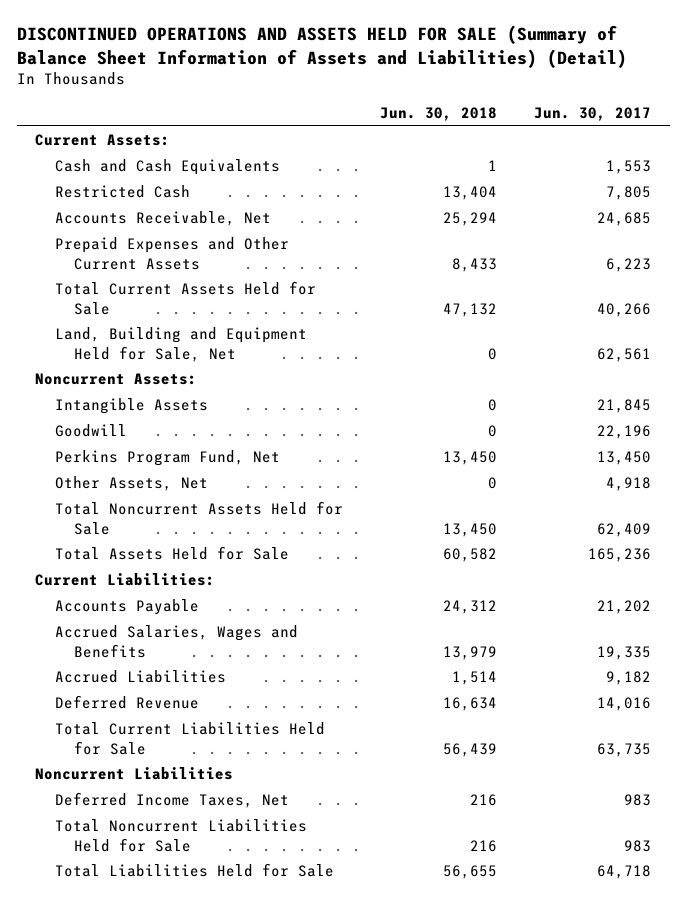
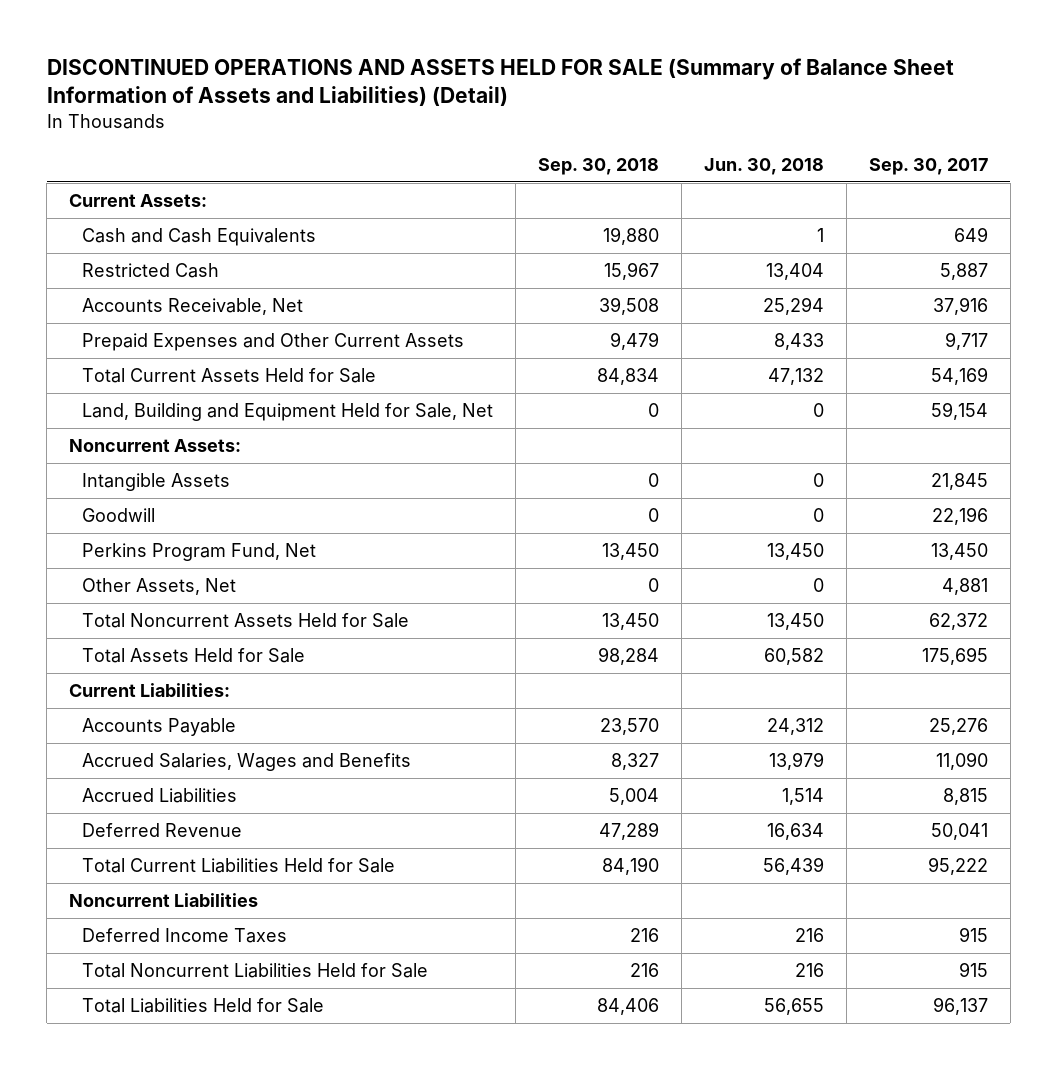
[533,106,651,121] Jun. 30, 2017 -> none
none -> [538,157,660,175] Sep. 30, 2018
none -> [868,157,988,175] Sep. 30, 2017
[54,792,289,809] Deferred Income Taxes, Net -> [82,928,288,944] Deferred Income Taxes

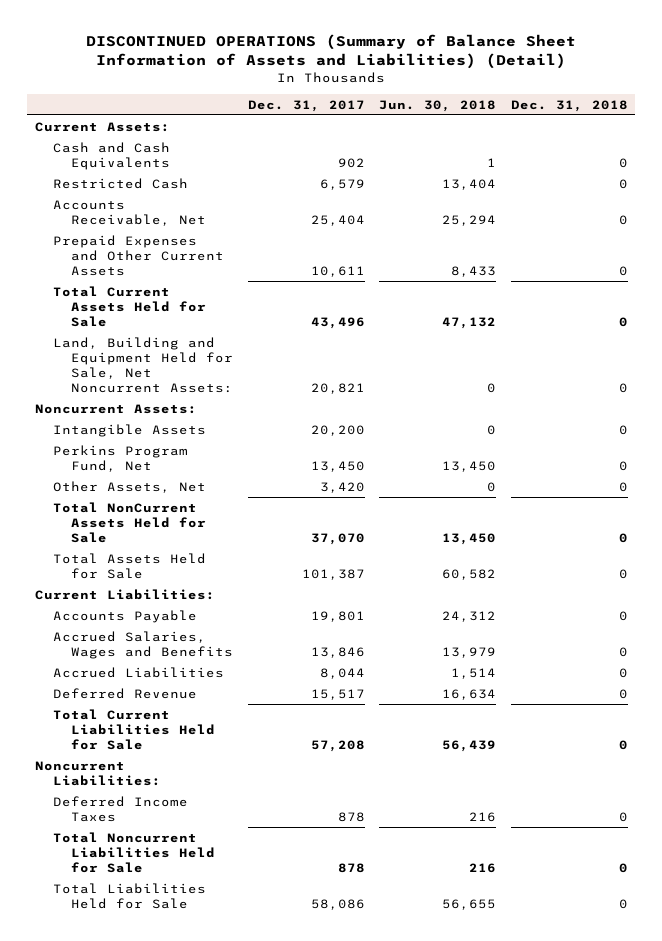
[46,58,954,107] DISCONTINUED OPERATIONS AND ASSETS HELD FOR SALE (Summary of Balance Sheet Information of Assets and Liabilities) (Detail) -> [86,34,577,70] DISCONTINUED OPERATIONS (Summary of Balance Sheet Information of Assets and Liabilities) (Detail)
[538,157,660,175] Sep. 30, 2018 -> none
[868,157,988,175] Sep. 30, 2017 -> none
none -> [247,99,365,112] Dec. 31, 2017
none -> [510,99,628,112] Dec. 31, 2018
[82,403,494,422] Land, Building and Equipment Held for Sale, Net -> [52,336,234,393] Land, Building and Equipment Held for Sale, Net Noncurrent Assets:
[82,508,156,523] Goodwill -> none
[82,613,410,629] Total Noncurrent Assets Held for Sale -> [52,501,207,543] Total NonCurrent Assets Held for Sale
[69,893,259,908] Noncurrent Liabilities -> [34,760,161,786] Noncurrent Liabilities:

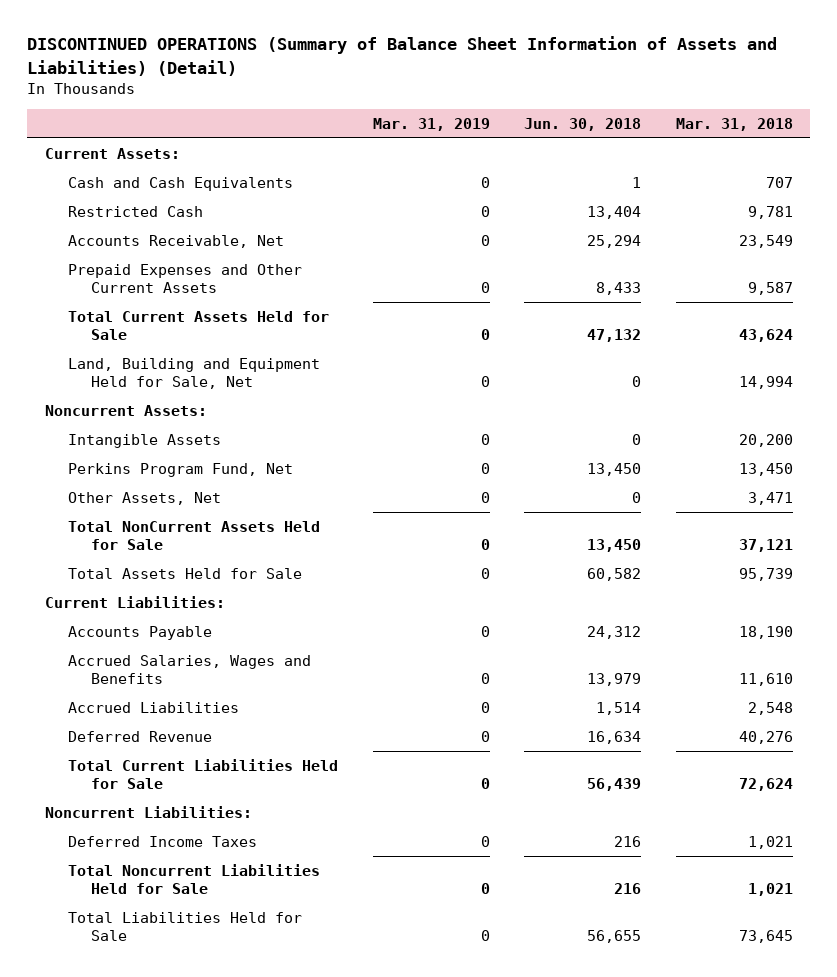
[247,99,365,112] Dec. 31, 2017 -> none
[510,99,628,112] Dec. 31, 2018 -> none
none -> [372,117,490,131] Mar. 31, 2019
none -> [675,117,793,131] Mar. 31, 2018
[52,336,234,393] Land, Building and Equipment Held for Sale, Net Noncurrent Assets: -> [67,358,320,389] Land, Building and Equipment Held for Sale, Net

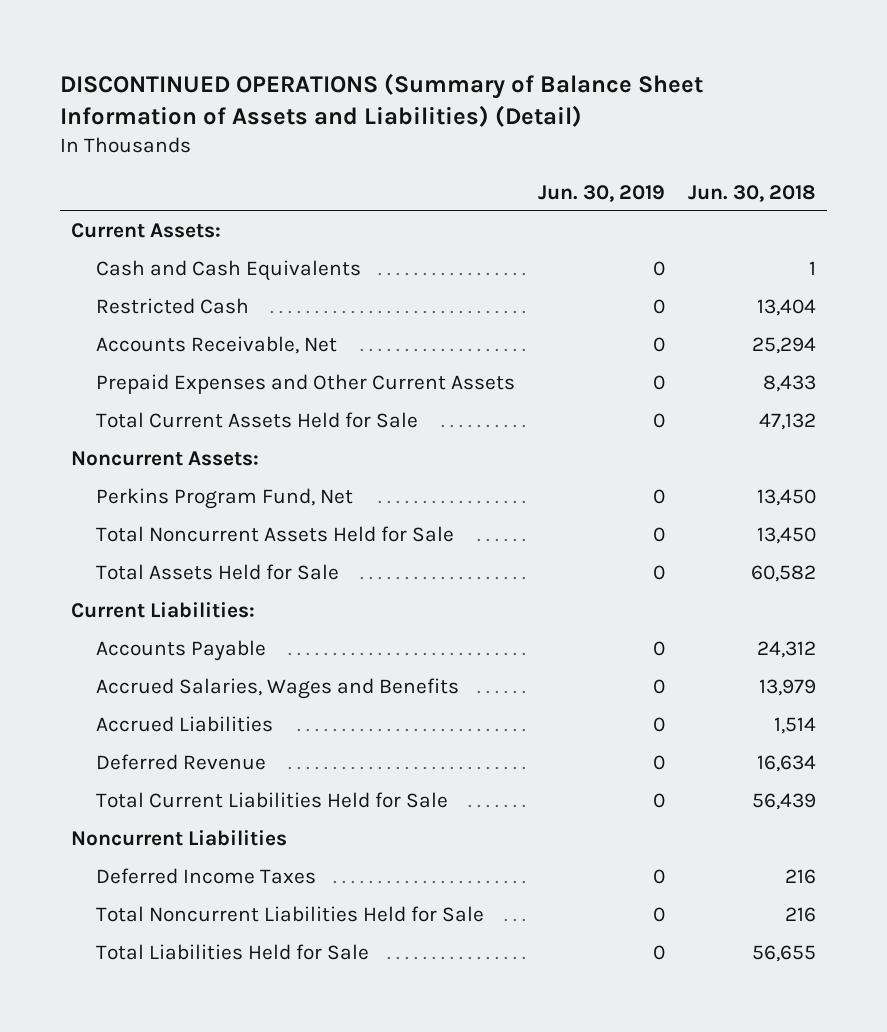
[372,117,490,131] Mar. 31, 2019 -> none
[675,117,793,131] Mar. 31, 2018 -> none
none -> [537,184,665,202] Jun. 30, 2019
[67,358,320,389] Land, Building and Equipment Held for Sale, Net -> none
[67,434,221,449] Intangible Assets -> none
[67,492,221,506] Other Assets, Net -> none
[67,521,320,550] Total NonCurrent Assets Held for Sale -> [95,526,454,543] Total Noncurrent Assets Held for Sale
[44,806,252,819] Noncurrent Liabilities: -> [71,830,288,847] Noncurrent Liabilities

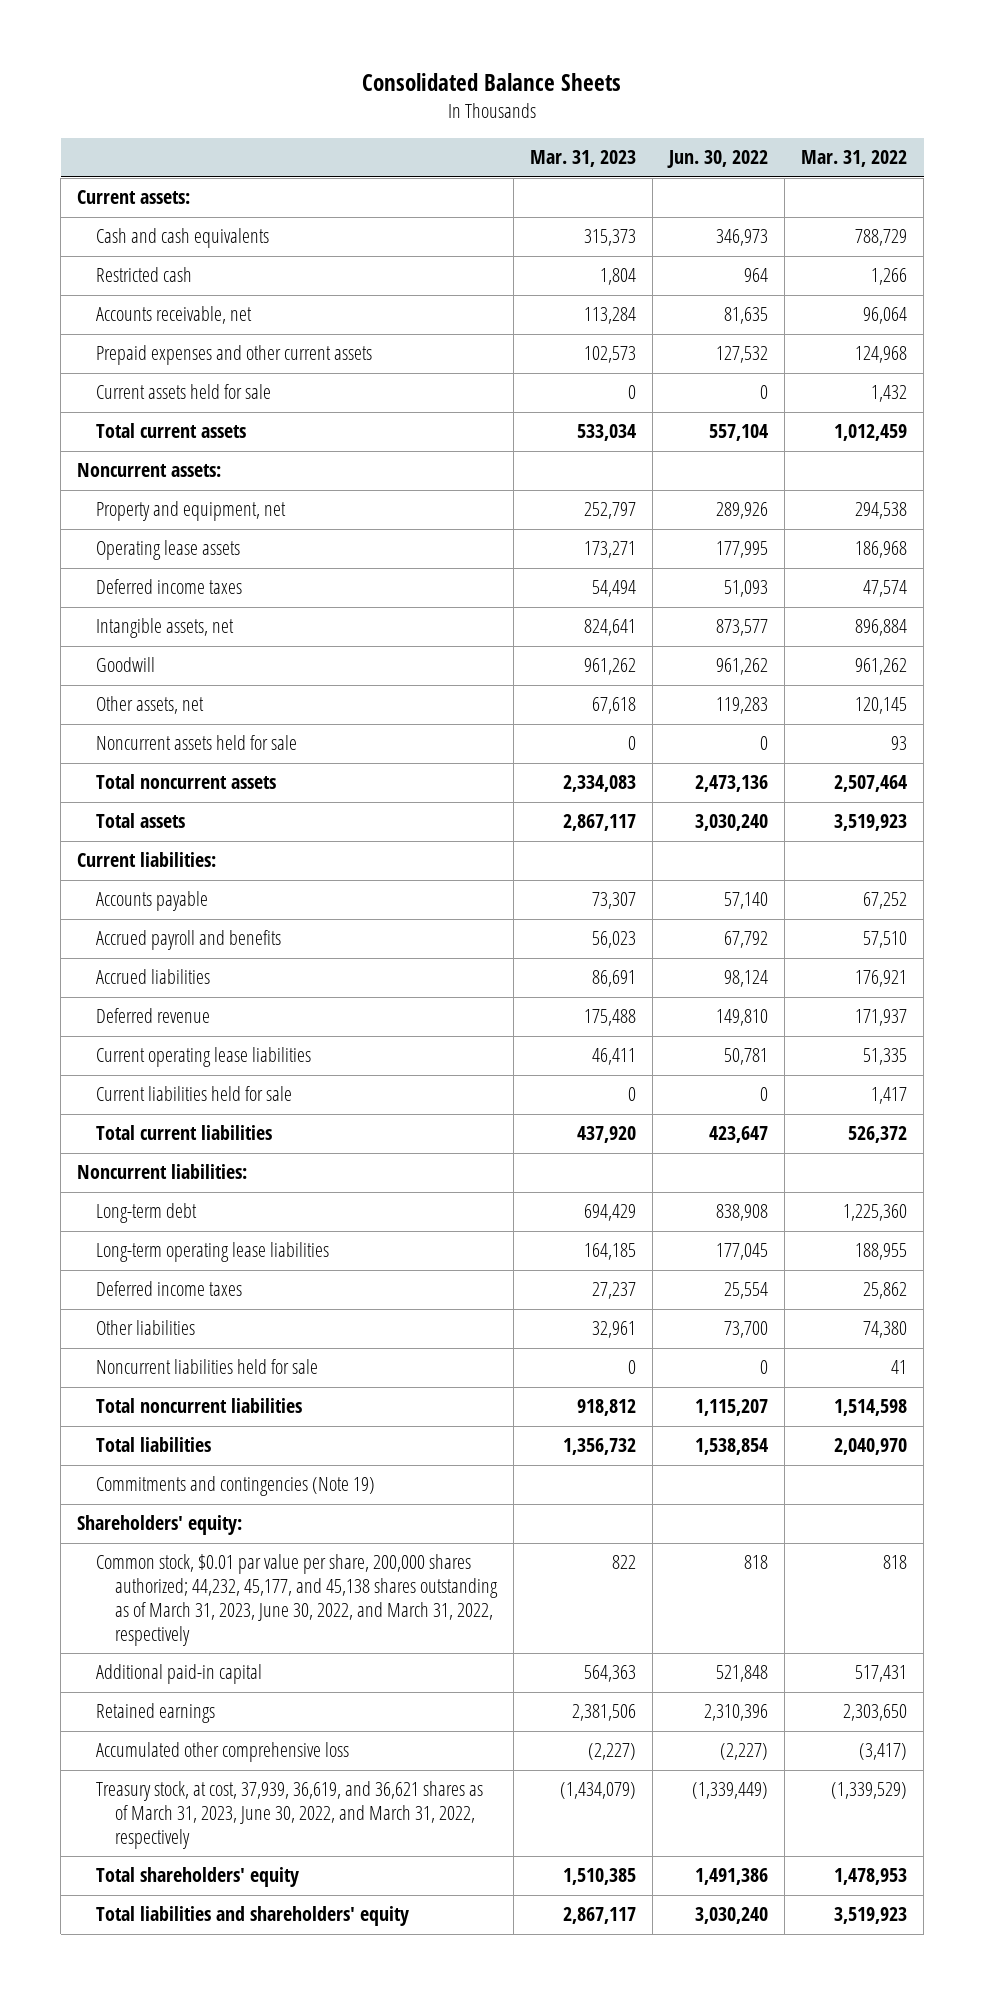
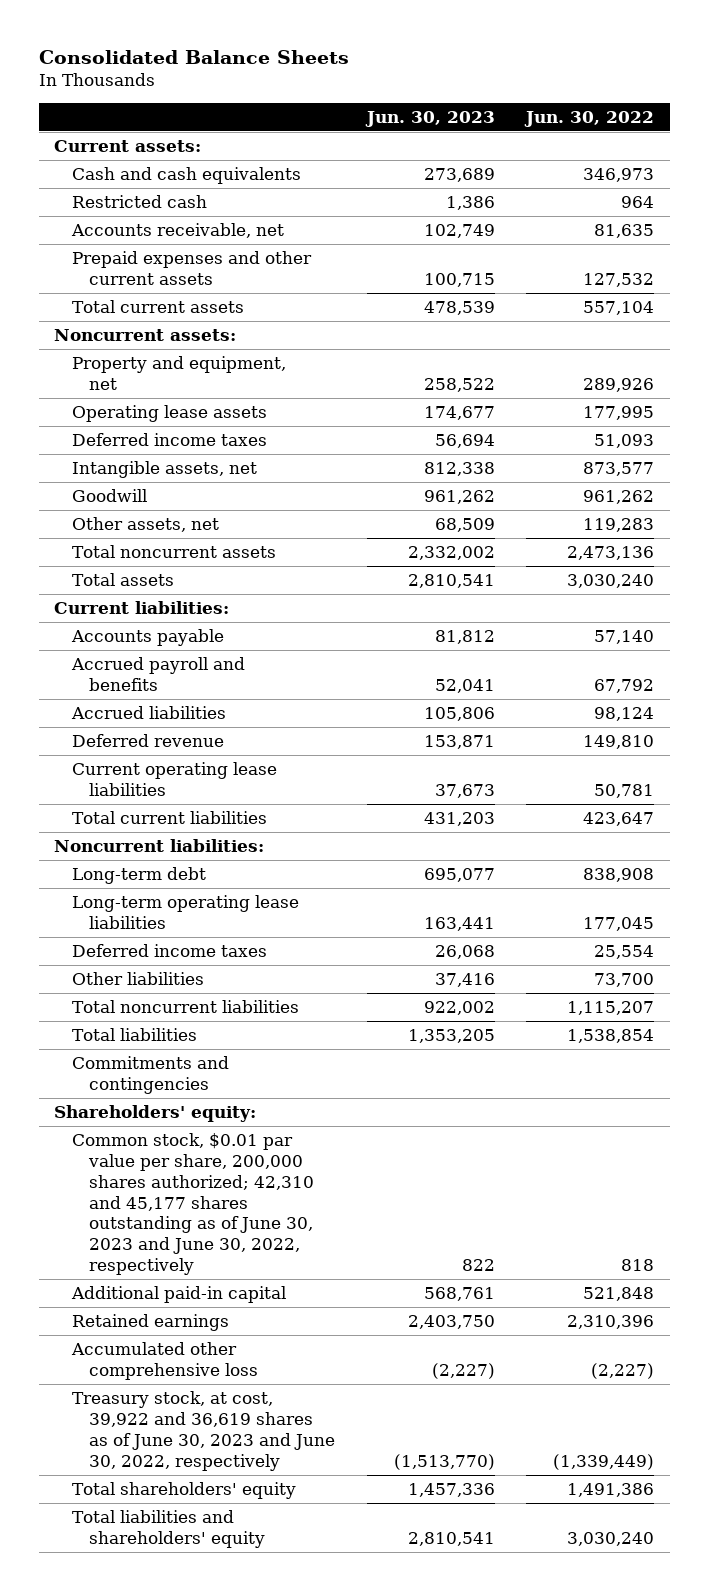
[530,150,637,168] Mar. 31, 2023 -> none
[801,150,908,168] Mar. 31, 2022 -> none
none -> [364,110,495,127] Jun. 30, 2023
[96,384,272,400] Current assets held for sale -> none
[96,735,298,751] Noncurrent assets held for sale -> none
[96,1086,293,1102] Current liabilities held for sale -> none
[96,1359,319,1375] Noncurrent liabilities held for sale -> none
[96,1476,376,1497] Commitments and contingencies (Note 19) -> [71,1055,229,1094] Commitments and contingencies
[96,1554,499,1646] Common stock, $0.01 par value per share, 200,000 shares authorized; 44,232, 45,177, and 45,138 shares outstanding as of March 31, 2023, June 30, 2022, and March 31, 2022, respectively -> [71,1132,315,1276] Common stock, $0.01 par value per share, 200,000 shares authorized; 42,310 and 45,177 shares outstanding as of June 30, 2023 and June 30, 2022, respectively
[96,1781,484,1850] Treasury stock, at cost, 37,939, 36,619, and 36,621 shares as of March 31, 2023, June 30, 2022, and March 31, 2022, respectively -> [71,1390,336,1471] Treasury stock, at cost, 39,922 and 36,619 shares as of June 30, 2023 and June 30, 2022, respectively

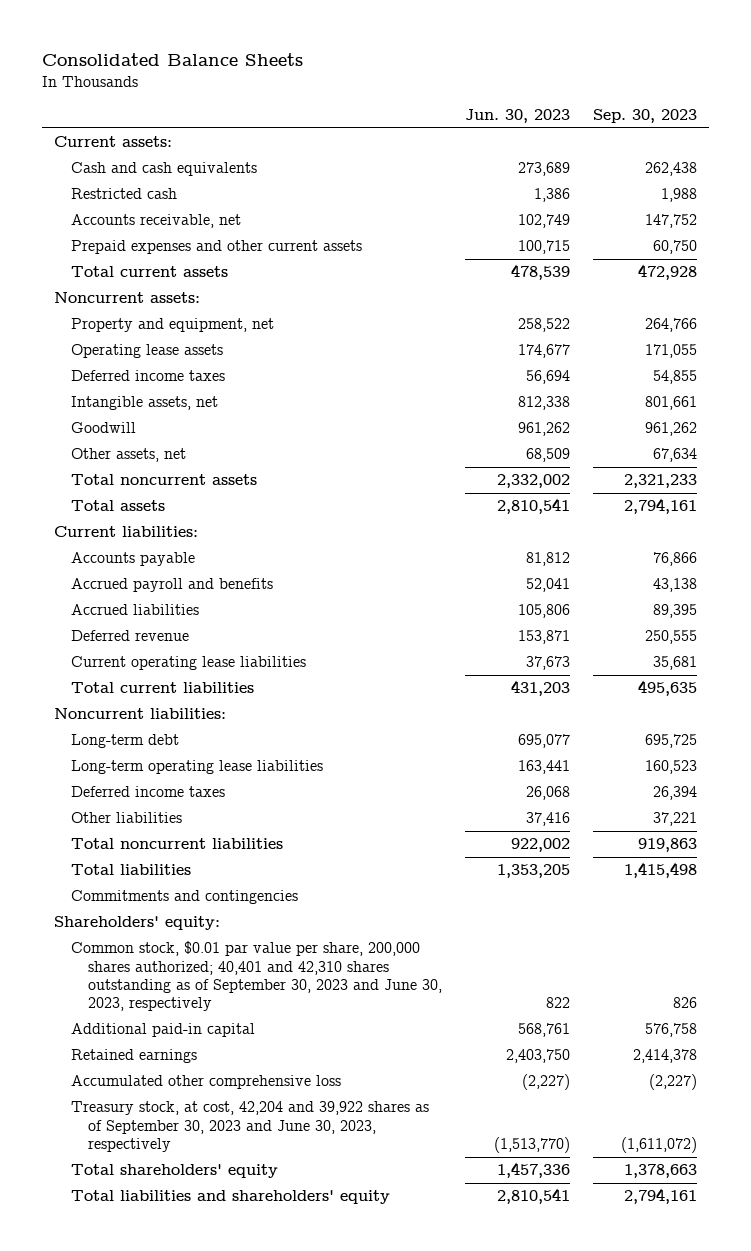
[523,110,654,127] Jun. 30, 2022 -> none
none -> [593,109,698,124] Sep. 30, 2023
[71,1132,315,1276] Common stock, $0.01 par value per share, 200,000 shares authorized; 42,310 and 45,177 shares outstanding as of June 30, 2023 and June 30, 2022, respectively -> [70,941,442,1012] Common stock, $0.01 par value per share, 200,000 shares authorized; 40,401 and 42,310 shares outstanding as of September 30, 2023 and June 30, 2023, respectively
[71,1390,336,1471] Treasury stock, at cost, 39,922 and 36,619 shares as of June 30, 2023 and June 30, 2022, respectively -> [70,1101,429,1153] Treasury stock, at cost, 42,204 and 39,922 shares as of September 30, 2023 and June 30, 2023, respectively

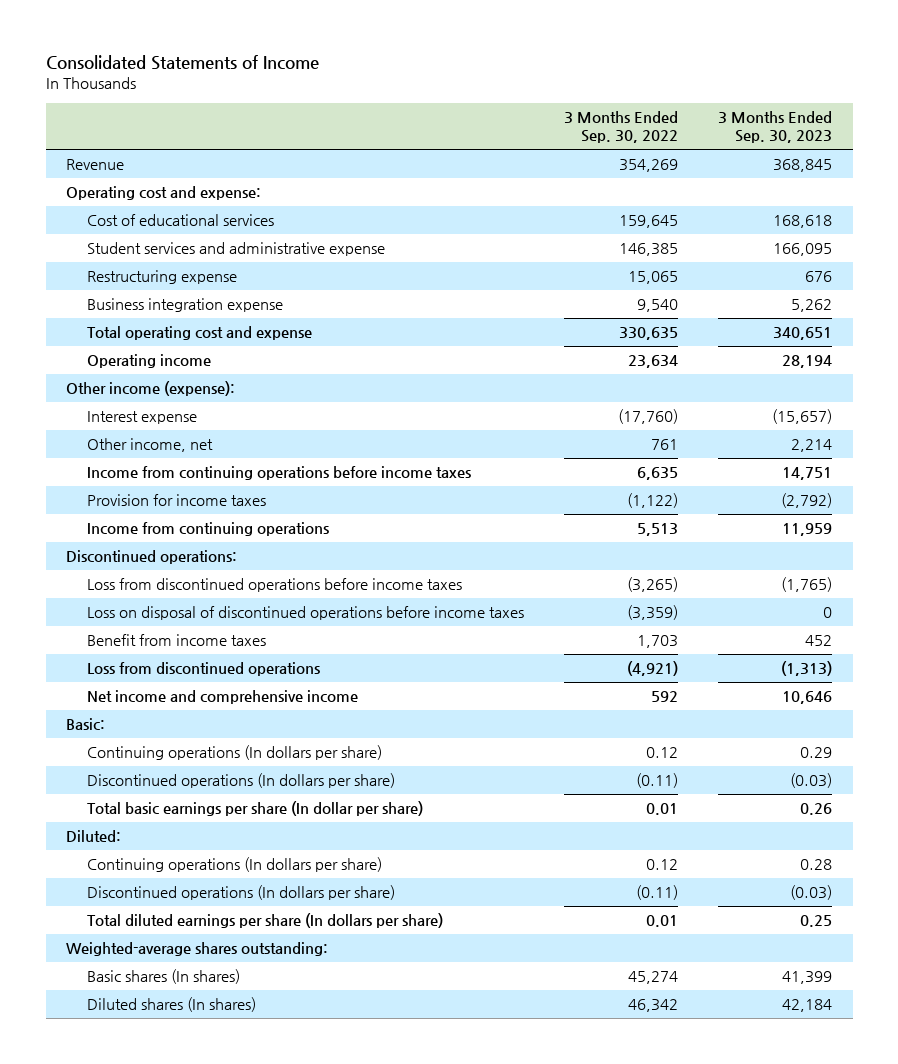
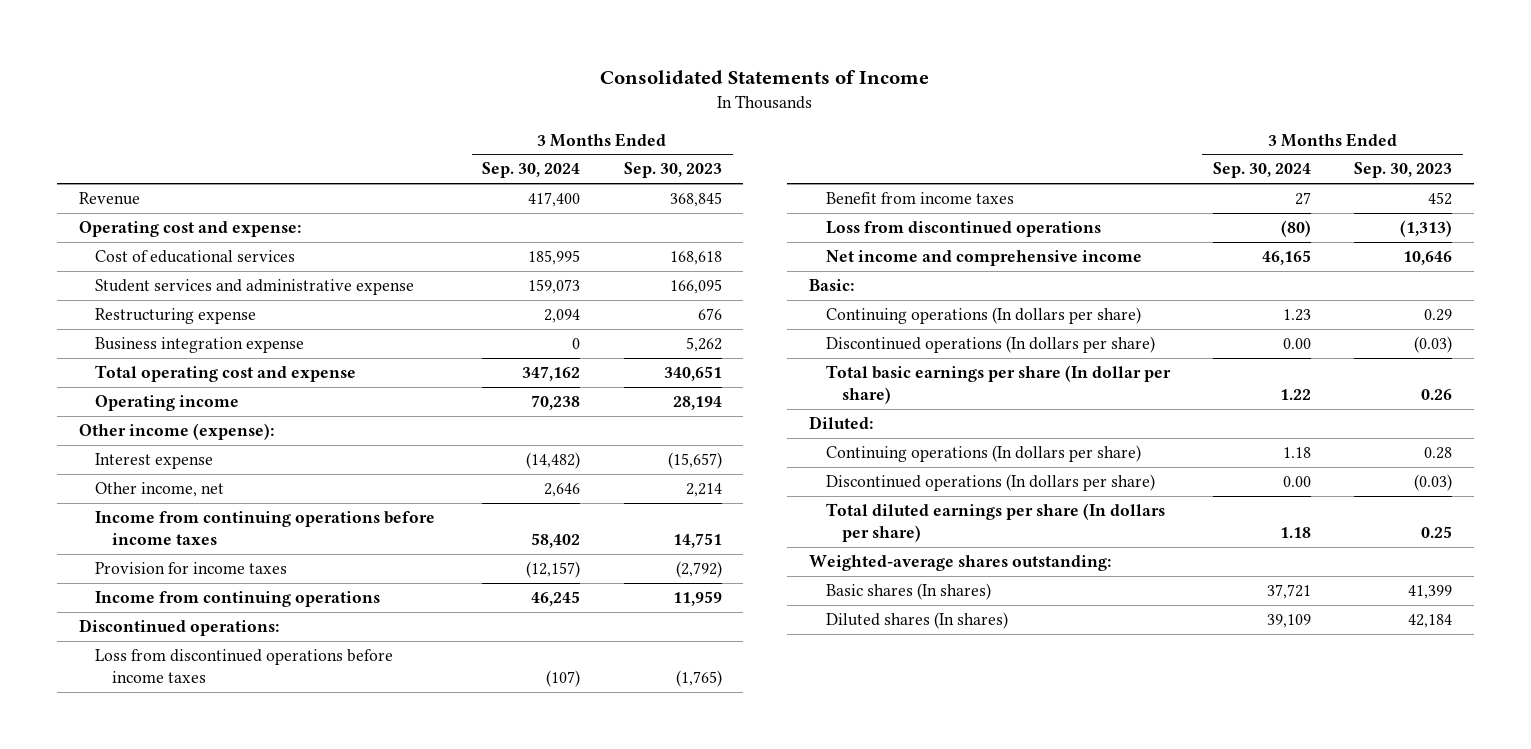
[564,111,679,144] 3 Months Ended Sep. 30, 2022 -> none
none -> [482,162,581,179] Sep. 30, 2024
[86,606,524,621] Loss on disposal of discontinued operations before income taxes -> none

